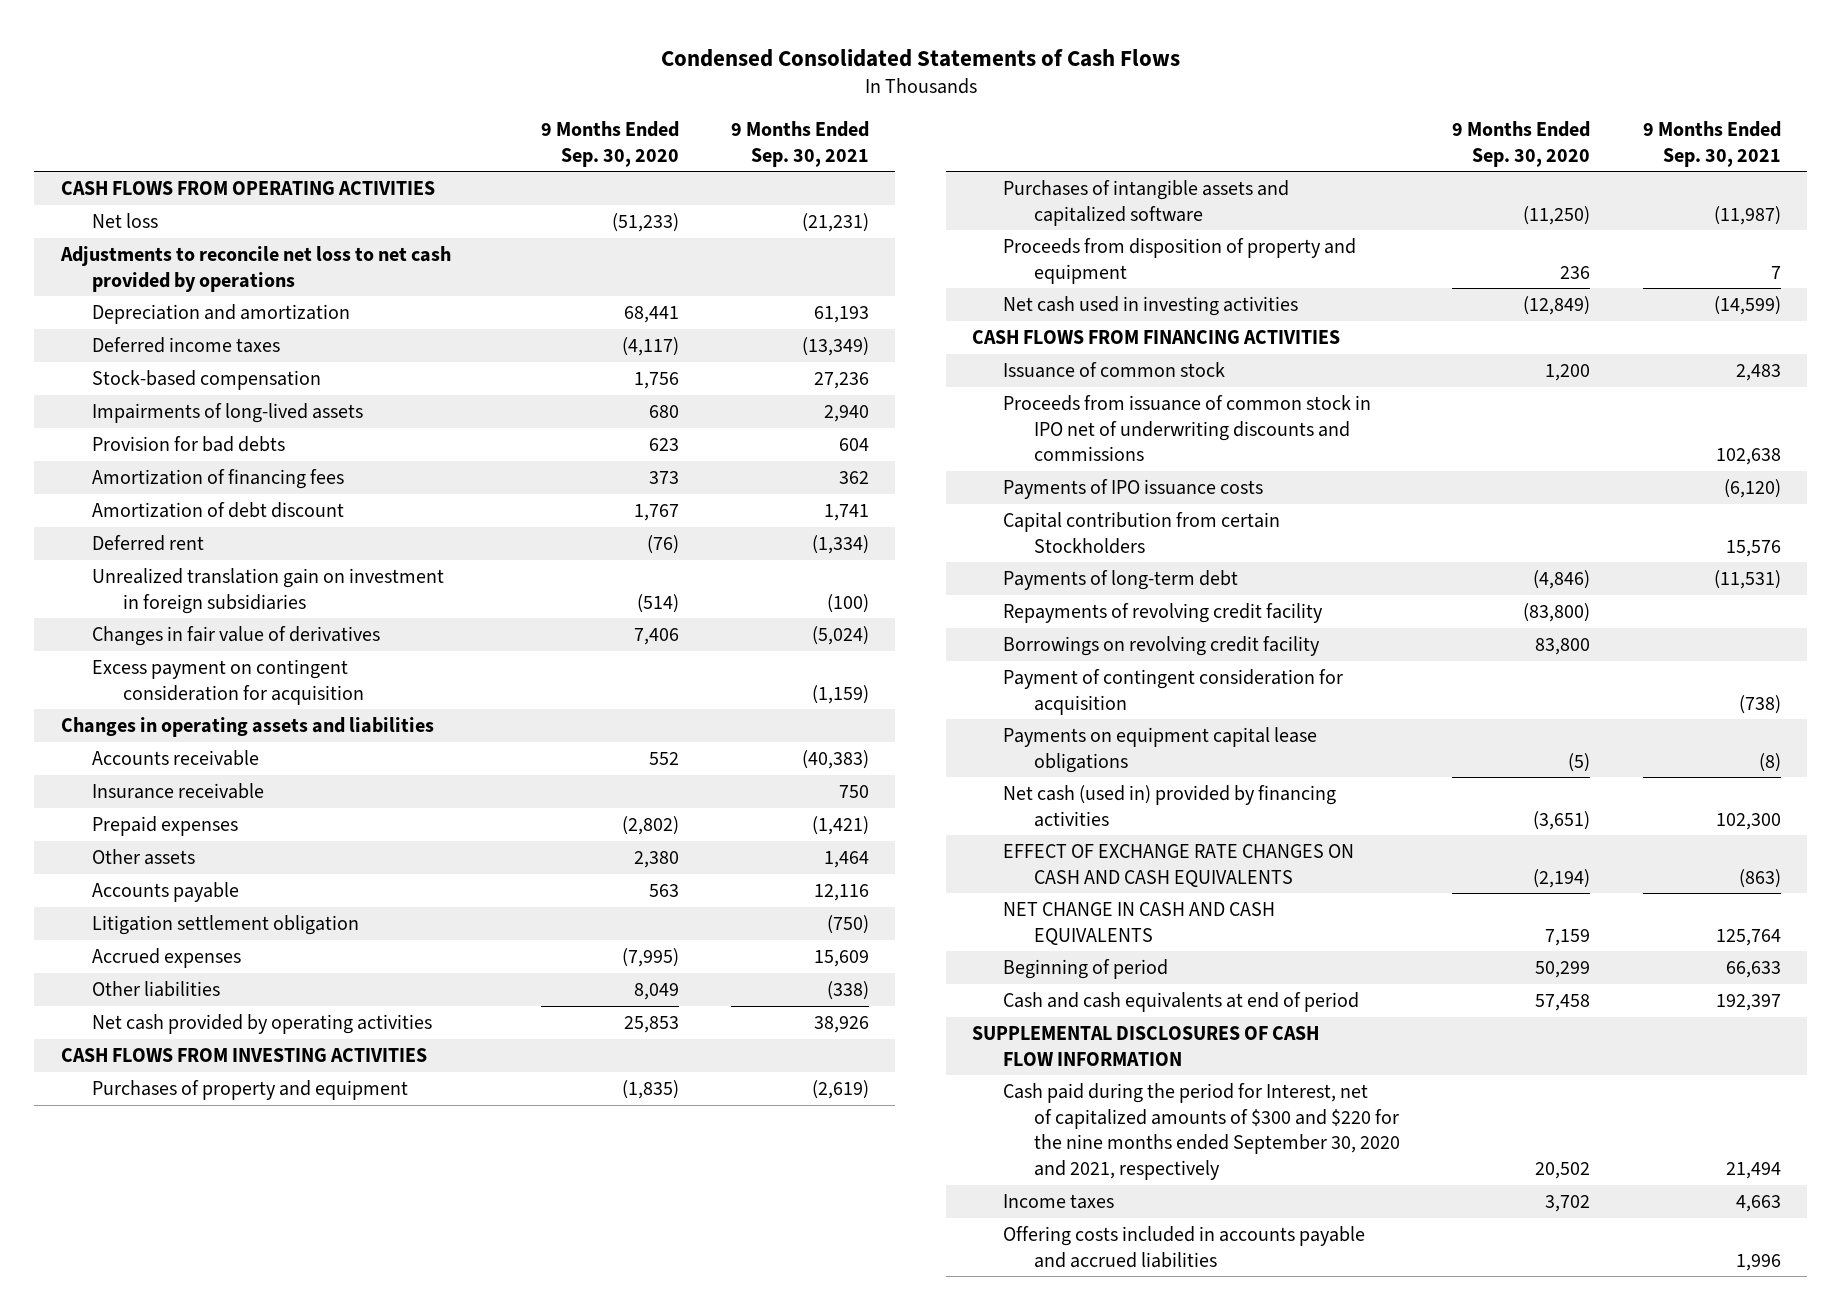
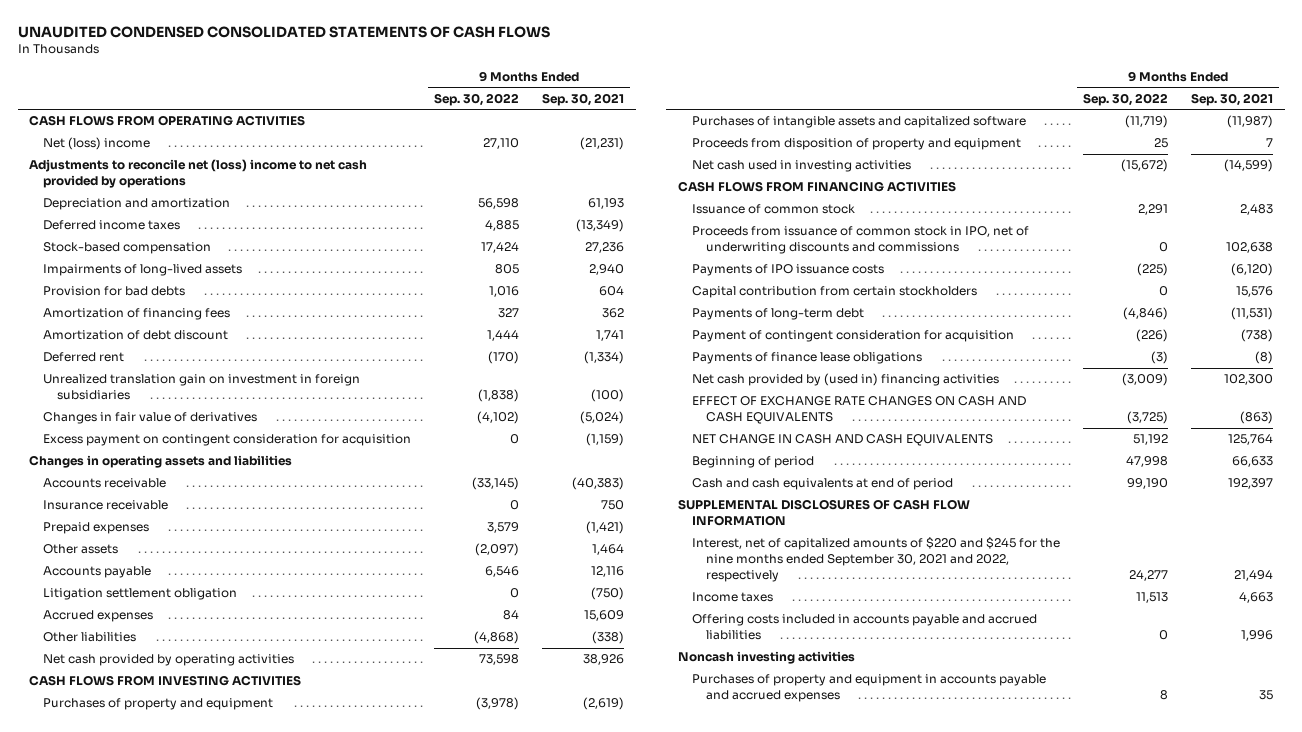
[660,48,1180,67] Condensed Consolidated Statements of Cash Flows -> [17,25,550,38] UNAUDITED CONDENSED CONSOLIDATED STATEMENTS OF CASH FLOWS
[541,121,680,167] 9 Months Ended Sep. 30, 2020 -> none
none -> [434,92,520,106] Sep. 30, 2022
[91,212,158,228] Net loss -> [43,137,151,151] Net (loss) income
[59,245,451,292] Adjustments to reconcile net loss to net cash provided by operations -> [29,159,368,189] Adjustments to reconcile net (loss) income to net cash provided by operations
[1003,394,1372,462] Proceeds from issuance of common stock in IPO net of underwriting discounts and commissions -> [691,226,1029,255] Proceeds from issuance of common stock in IPO, net of underwriting discounts and commissions
[1003,511,1281,554] Capital contribution from certain Stockholders -> [691,286,977,299] Capital contribution from certain stockholders
[1003,602,1324,623] Repayments of revolving credit facility -> none
[1003,635,1321,656] Borrowings on revolving credit facility -> none
[1003,726,1318,773] Payments on equipment capital lease obligations -> none
none -> [691,352,922,365] Payments of finance lease obligations
[1003,784,1337,827] Net cash (used in) provided by financing activities -> [691,373,999,387] Net cash provided by (used in) financing activities
[1003,1082,1401,1181] Cash paid during the period for Interest, net of capitalized amounts of $300 and $220 for the nine months ended September 30, 2020 and 2021, respectively -> [691,537,1060,583] Interest, net of capitalized amounts of $220 and $245 for the nine months ended September 30, 2021 and 2022, respectively
none -> [677,651,855,665] Noncash investing activities
none -> [691,674,1046,703] Purchases of property and equipment in accounts payable and accrued expenses

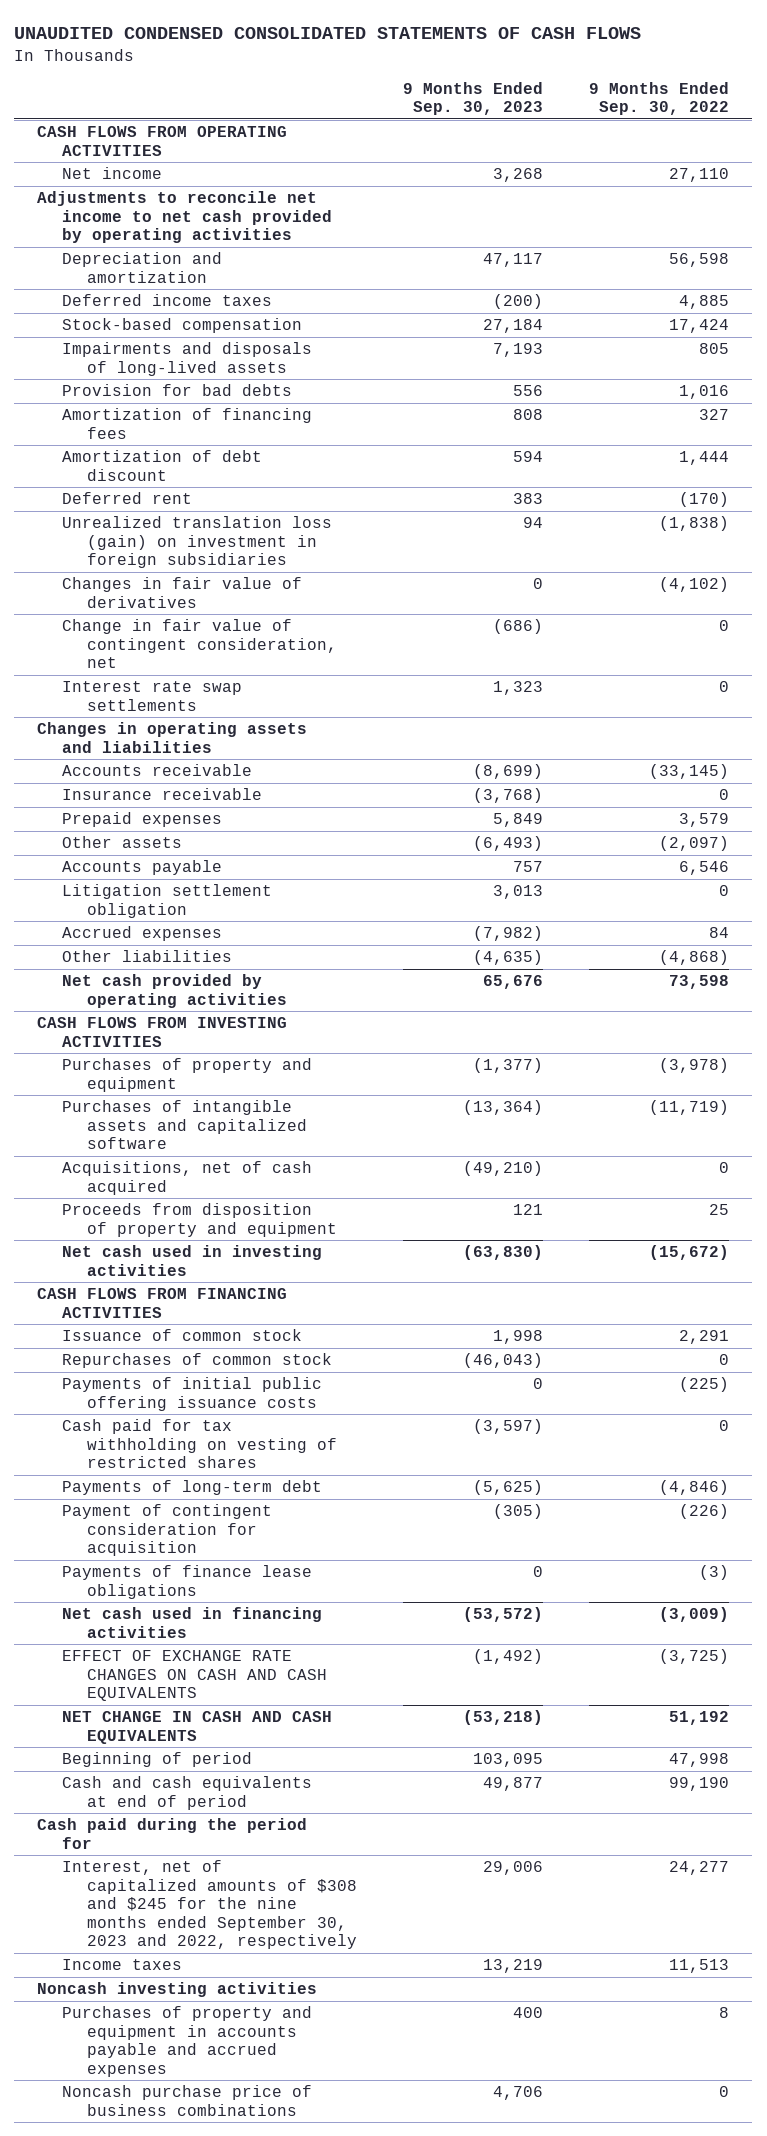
[542,92,625,106] Sep. 30, 2021 -> none
none -> [403,81,544,116] 9 Months Ended Sep. 30, 2023
[43,137,151,151] Net (loss) income -> [62,167,163,180] Net income
[29,159,368,189] Adjustments to reconcile net (loss) income to net cash provided by operations -> [37,191,333,244] Adjustments to reconcile net income to net cash provided by operating activities
[43,264,243,277] Impairments of long-lived assets -> [62,342,313,376] Impairments and disposals of long-lived assets
[43,374,361,401] Unrealized translation gain on investment in foreign subsidiaries -> [62,516,333,569] Unrealized translation loss (gain) on investment in foreign subsidiaries
[43,434,412,447] Excess payment on contingent consideration for acquisition -> [62,619,337,669] Change in fair value of contingent consideration, net
none -> [62,681,243,711] Interest rate swap settlements
none -> [62,1161,313,1195] Acquisitions, net of cash acquired
[691,226,1029,255] Proceeds from issuance of common stock in IPO, net of underwriting discounts and commissions -> none
[691,286,977,299] Capital contribution from certain stockholders -> none
none -> [62,1353,333,1369] Repurchases of common stock
[691,264,884,277] Payments of IPO issuance costs -> [62,1377,323,1411] Payments of initial public offering issuance costs
none -> [62,1419,337,1469] Cash paid for tax withholding on vesting of restricted shares
[691,373,999,387] Net cash provided by (used in) financing activities -> [62,1607,323,1638] Net cash used in financing activities
[677,499,970,527] SUPPLEMENTAL DISCLOSURES OF CASH FLOW INFORMATION -> none
none -> [37,1818,308,1849] Cash paid during the period for
[691,537,1060,583] Interest, net of capitalized amounts of $220 and $245 for the nine months ended September 30, 2021 and 2022, respectively -> [62,1860,357,1950] Interest, net of capitalized amounts of $308 and $245 for the nine months ended September 30, 2023 and 2022, respectively
[691,614,1037,641] Offering costs included in accounts payable and accrued liabilities -> none
none -> [62,2085,313,2116] Noncash purchase price of business combinations

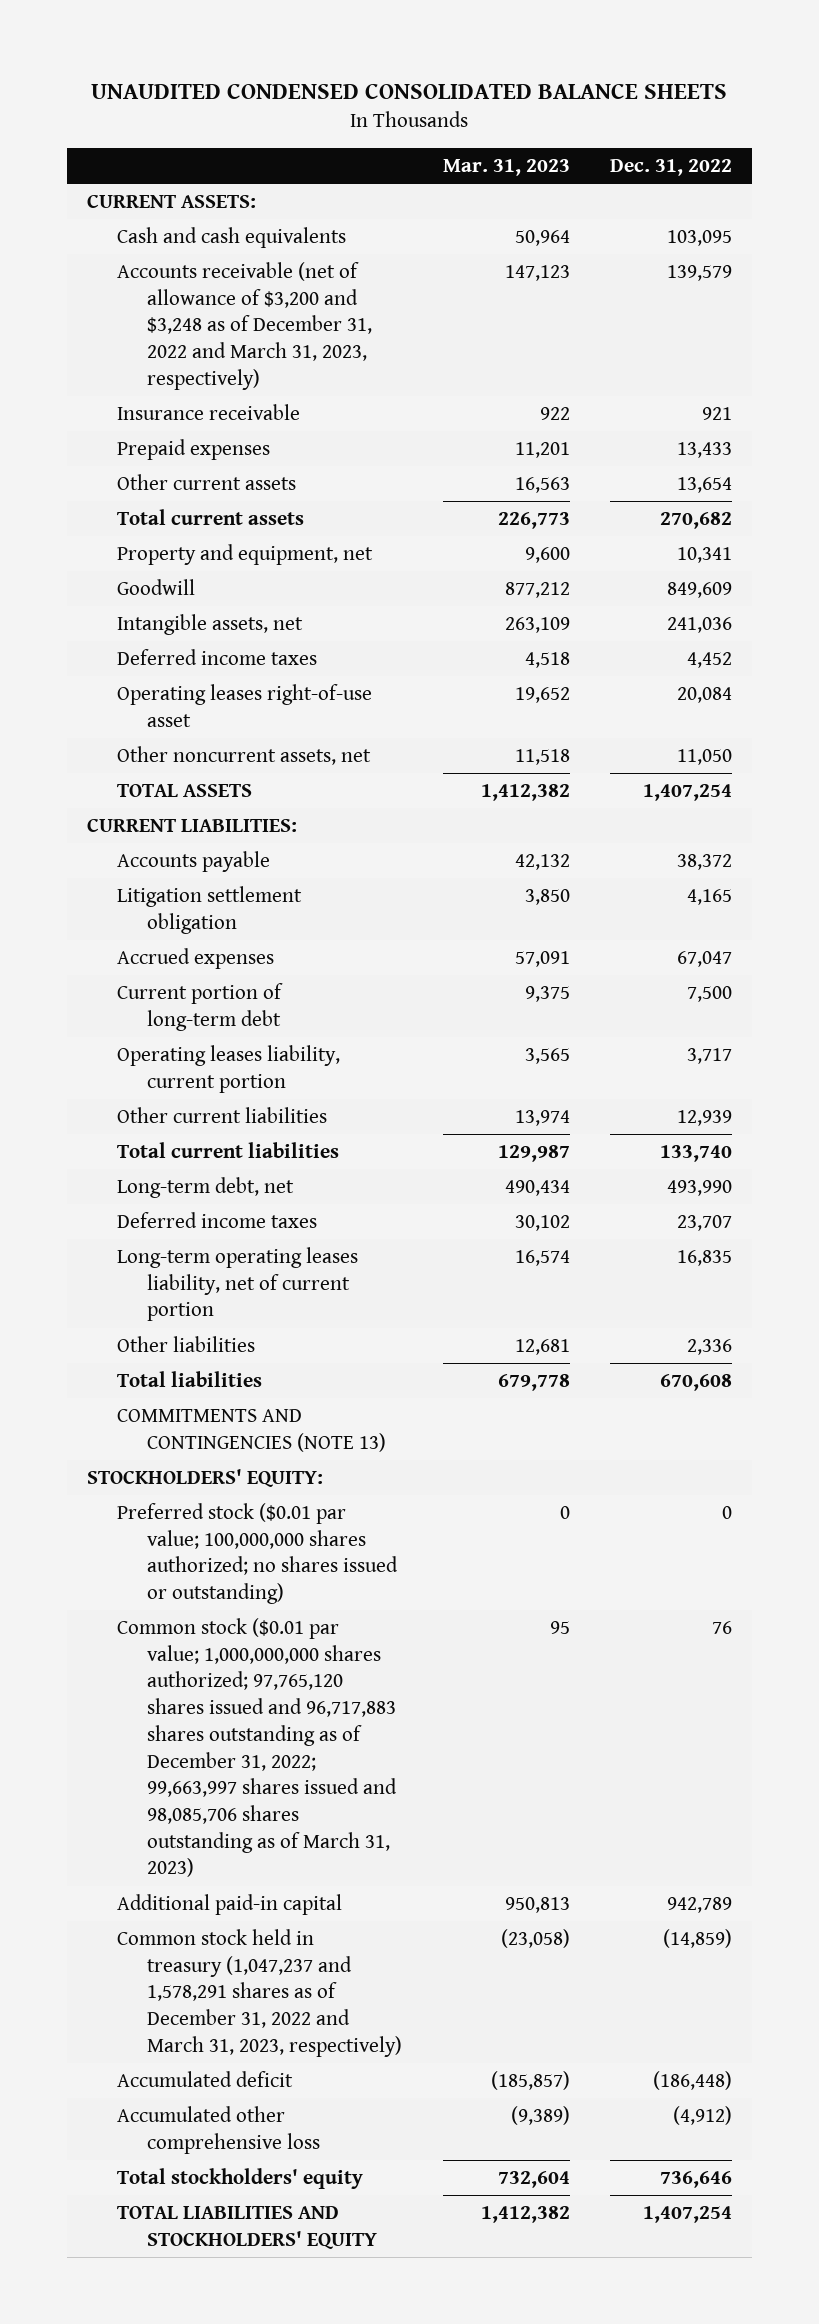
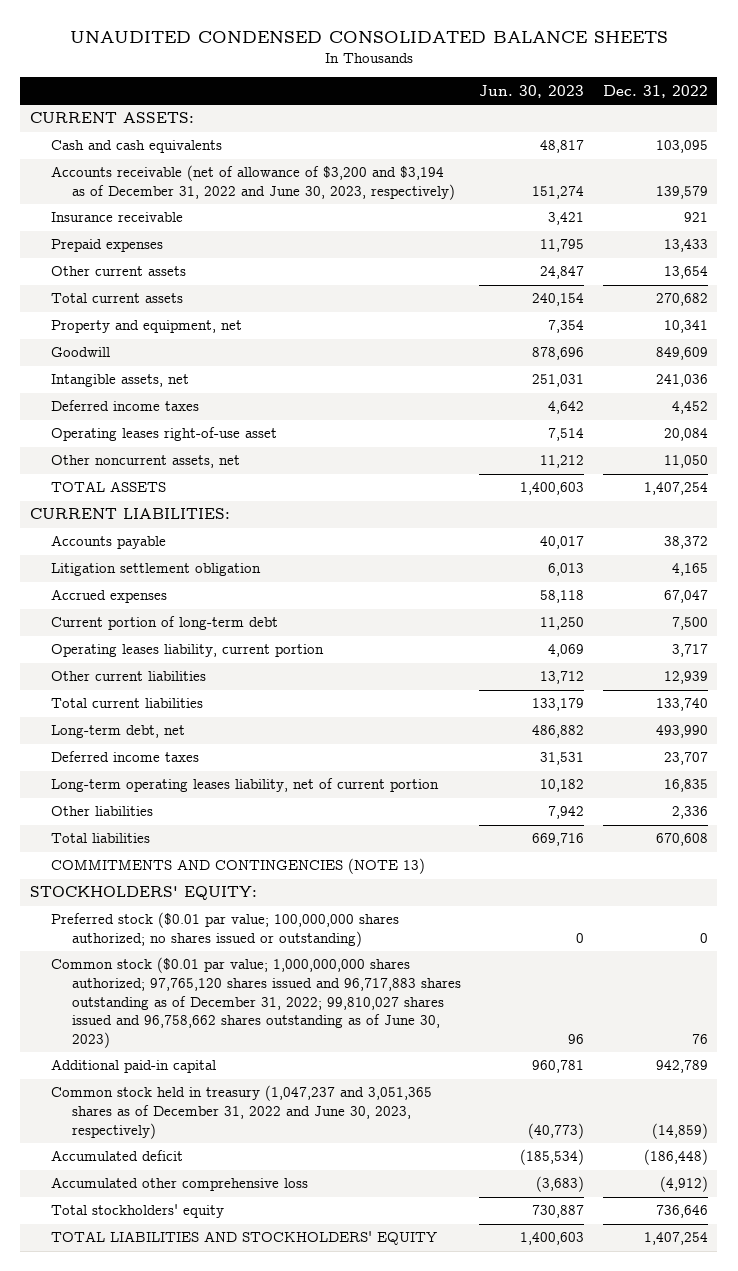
[442,158,570,176] Mar. 31, 2023 -> none
none -> [479,84,585,98] Jun. 30, 2023
[117,261,373,390] Accounts receivable (net of allowance of $3,200 and $3,248 as of December 31, 2022 and March 31, 2023, respectively) -> [50,165,455,201] Accounts receivable (net of allowance of $3,200 and $3,194 as of December 31, 2022 and June 30, 2023, respectively)
[117,1617,398,1878] Common stock ($0.01 par value; 1,000,000,000 shares authorized; 97,765,120 shares issued and 96,717,883 shares outstanding as of December 31, 2022; 99,663,997 shares issued and 98,085,706 shares outstanding as of March 31, 2023) -> [50,957,461,1049] Common stock ($0.01 par value; 1,000,000,000 shares authorized; 97,765,120 shares issued and 96,717,883 shares outstanding as of December 31, 2022; 99,810,027 shares issued and 96,758,662 shares outstanding as of June 30, 2023)
[117,1928,403,2057] Common stock held in treasury (1,047,237 and 1,578,291 shares as of December 31, 2022 and March 31, 2023, respectively) -> [50,1085,432,1139] Common stock held in treasury (1,047,237 and 3,051,365 shares as of December 31, 2022 and June 30, 2023, respectively)

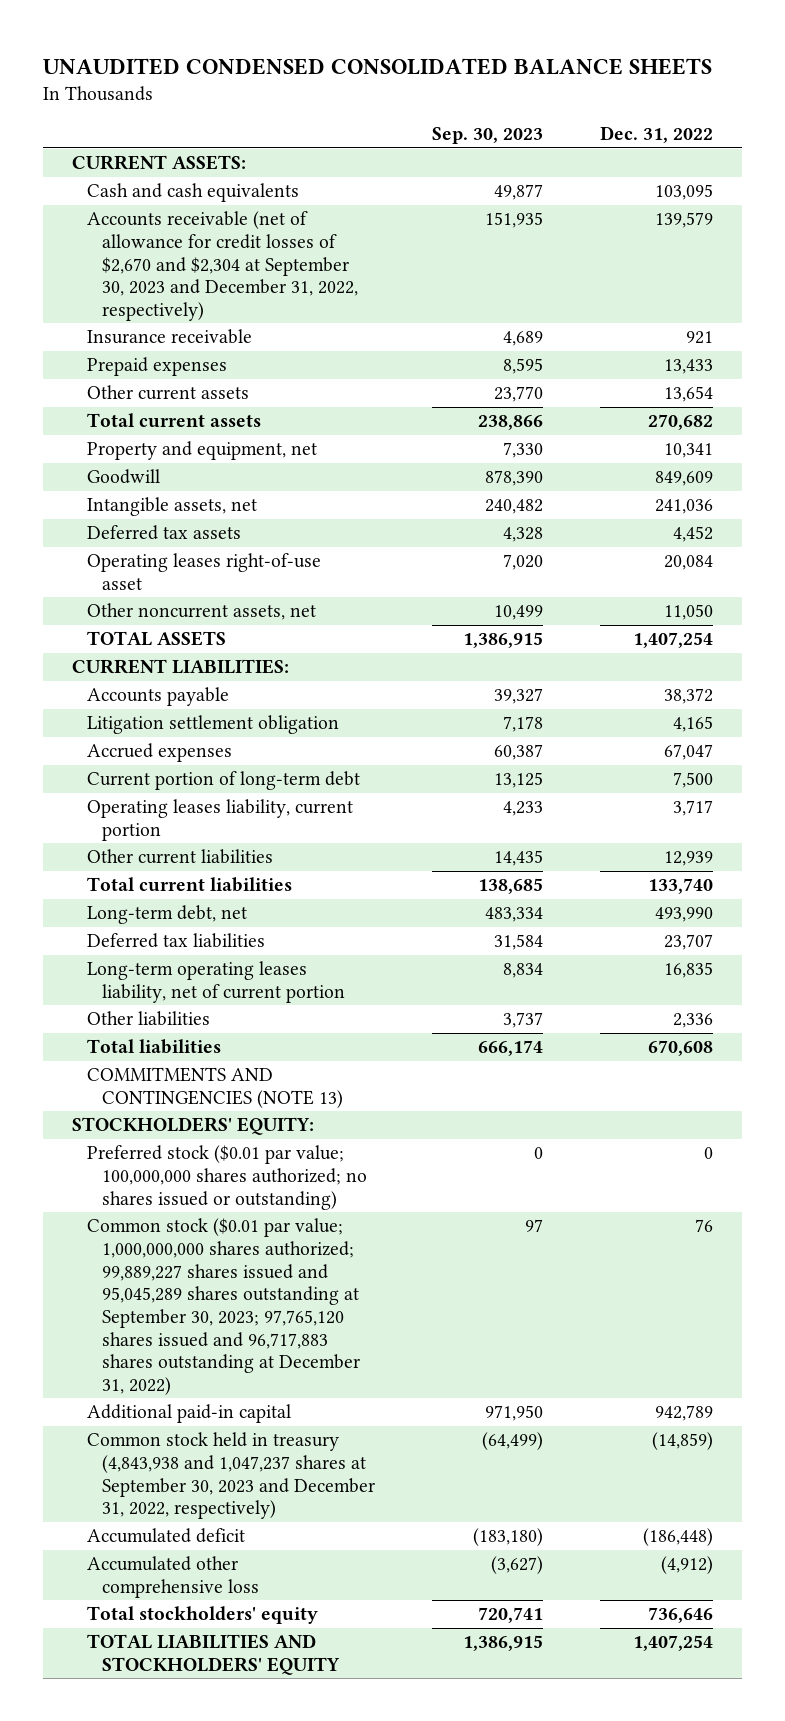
[479,84,585,98] Jun. 30, 2023 -> none
none -> [432,127,544,145] Sep. 30, 2023
[50,165,455,201] Accounts receivable (net of allowance of $3,200 and $3,194 as of December 31, 2022 and June 30, 2023, respectively) -> [86,211,358,321] Accounts receivable (net of allowance for credit losses of $2,670 and $2,304 at September 30, 2023 and December 31, 2022, respectively)
[50,400,199,412] Deferred income taxes -> [86,525,241,541] Deferred tax assets
[50,751,199,763] Deferred income taxes -> [86,933,265,949] Deferred tax liabilities
[50,957,461,1049] Common stock ($0.01 par value; 1,000,000,000 shares authorized; 97,765,120 shares issued and 96,717,883 shares outstanding as of December 31, 2022; 99,810,027 shares issued and 96,758,662 shares outstanding as of June 30, 2023) -> [86,1218,360,1395] Common stock ($0.01 par value; 1,000,000,000 shares authorized; 99,889,227 shares issued and 95,045,289 shares outstanding at September 30, 2023; 97,765,120 shares issued and 96,717,883 shares outstanding at December 31, 2022)
[50,1085,432,1139] Common stock held in treasury (1,047,237 and 3,051,365 shares as of December 31, 2022 and June 30, 2023, respectively) -> [86,1432,375,1520] Common stock held in treasury (4,843,938 and 1,047,237 shares at September 30, 2023 and December 31, 2022, respectively)

